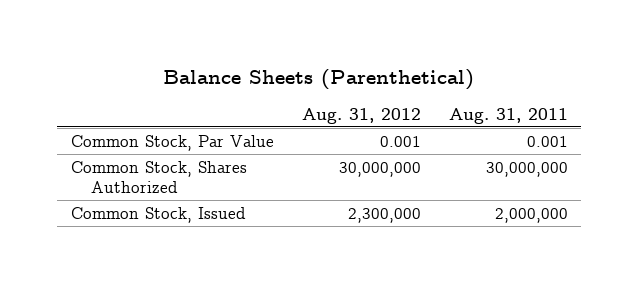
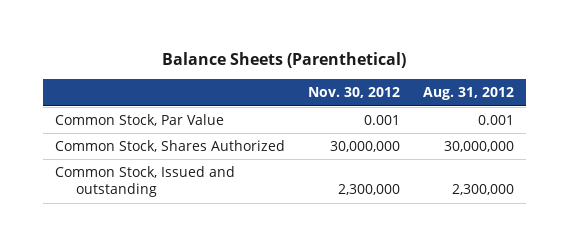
[448,107,568,124] Aug. 31, 2011 -> none
none -> [307,87,400,99] Nov. 30, 2012
[71,206,247,223] Common Stock, Issued -> [54,166,235,198] Common Stock, Issued and outstanding

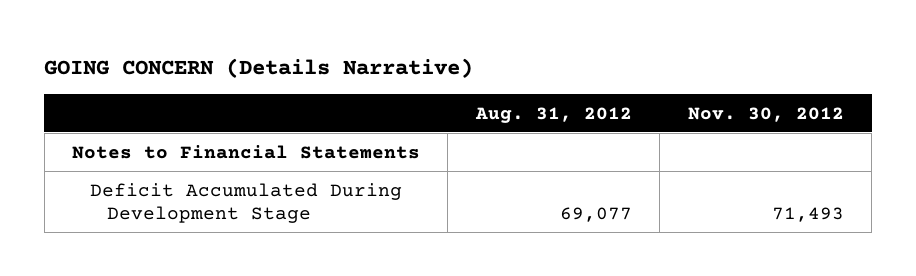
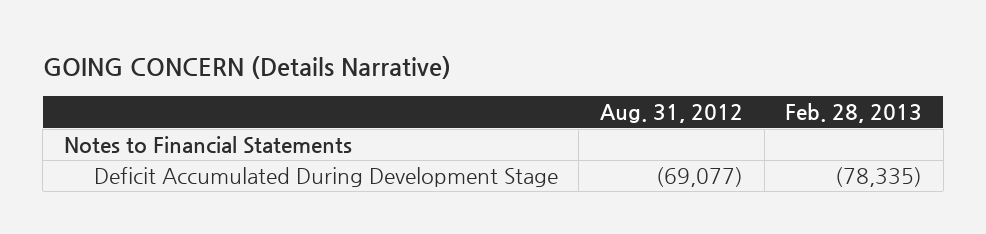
[687,106,844,122] Nov. 30, 2012 -> none
none -> [785,103,923,124] Feb. 28, 2013
[559,207,632,223] 69,077 -> [655,167,743,188] (69,077)

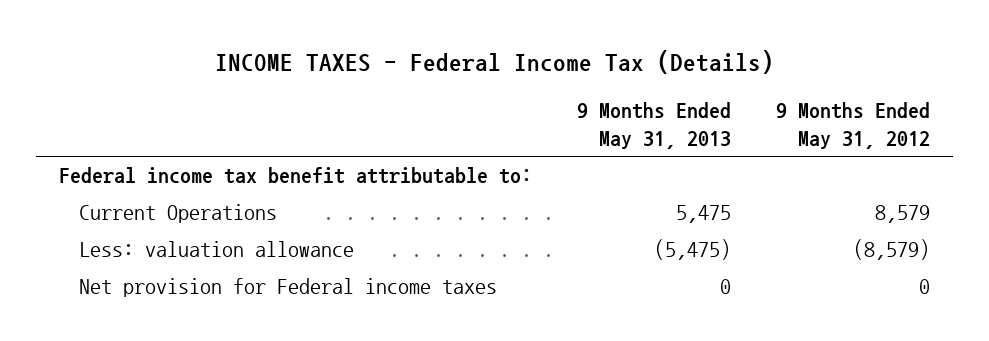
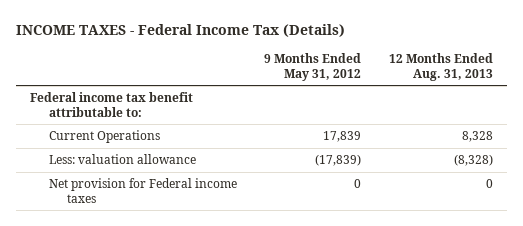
[577,102,732,150] 9 Months Ended May 31, 2013 -> none
none -> [389,52,494,81] 12 Months Ended Aug. 31, 2013
[875,205,931,224] 8,579 -> [323,131,362,143] 17,839
[853,239,931,261] (8,579) -> [315,154,362,167] (17,839)

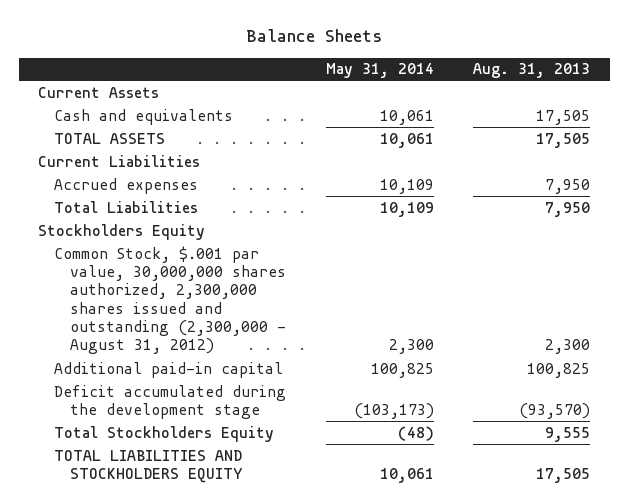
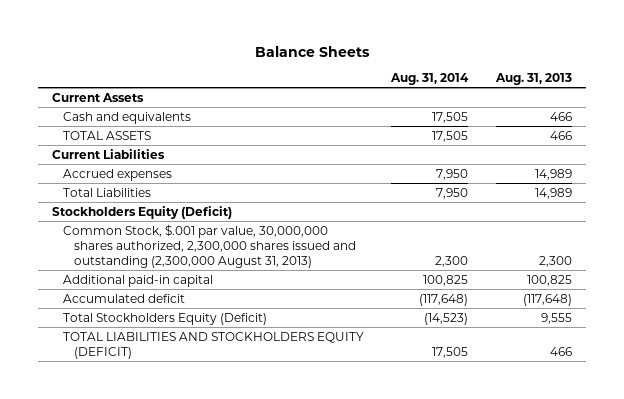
[325,63,434,79] May 31, 2014 -> none
none -> [390,73,470,86] Aug. 31, 2014
[536,109,591,125] 17,505 -> [550,111,573,121] 466
[536,132,591,148] 17,505 -> [550,130,573,140] 466
[545,178,591,194] 7,950 -> [535,168,573,180] 14,989
[545,201,591,217] 7,950 -> [535,187,573,199] 14,989
[38,223,206,240] Stockholders Equity -> [51,205,232,219] Stockholders Equity (Deficit)
[54,245,287,355] Common Stock, $.001 par value, 30,000,000 shares authorized, 2,300,000 shares issued and outstanding (2,300,000 - August 31, 2012) -> [62,223,356,268] Common Stock, $.001 par value, 30,000,000 shares authorized, 2,300,000 shares issued and outstanding (2,300,000 August 31, 2013)
[54,384,287,420] Deficit accumulated during the development stage -> [62,293,185,303] Accumulated deficit
[519,403,591,420] (93,570) -> [523,293,573,306] (117,648)
[54,425,275,442] Total Stockholders Equity -> [62,312,267,325] Total Stockholders Equity (Deficit)
[54,449,244,484] TOTAL LIABILITIES AND STOCKHOLDERS EQUITY -> [62,331,364,359] TOTAL LIABILITIES AND STOCKHOLDERS EQUITY (DEFICIT)
[536,468,591,484] 17,505 -> [550,346,573,356] 466

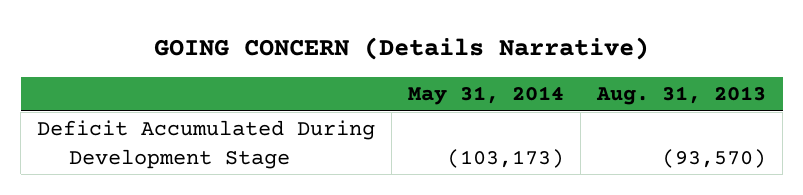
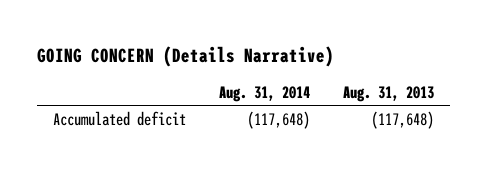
[408,86,565,106] May 31, 2014 -> none
none -> [218,85,310,102] Aug. 31, 2014
[37,120,376,169] Deficit Accumulated During Development Stage -> [53,110,187,126] Accumulated deficit
[662,148,767,168] (93,570) -> [370,110,434,129] (117,648)

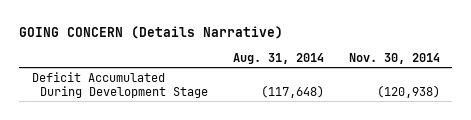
[342,85,434,102] Aug. 31, 2013 -> none
none -> [348,52,440,64] Nov. 30, 2014
[53,110,187,126] Accumulated deficit -> [31,71,208,99] Deficit Accumulated During Development Stage

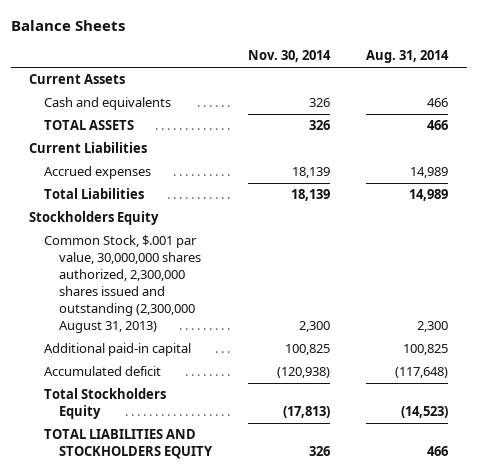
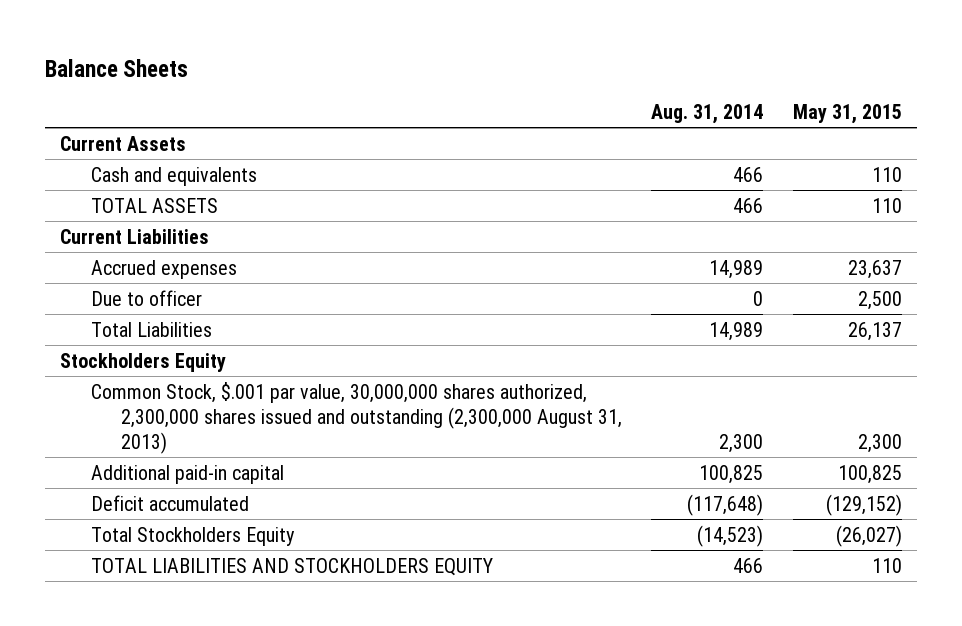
[248,50,332,63] Nov. 30, 2014 -> none
none -> [793,104,903,125] May 31, 2015
none -> [90,289,202,306] Due to officer
[43,366,161,377] Accumulated deficit -> [90,494,249,511] Deficit accumulated

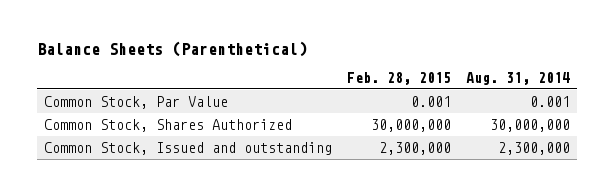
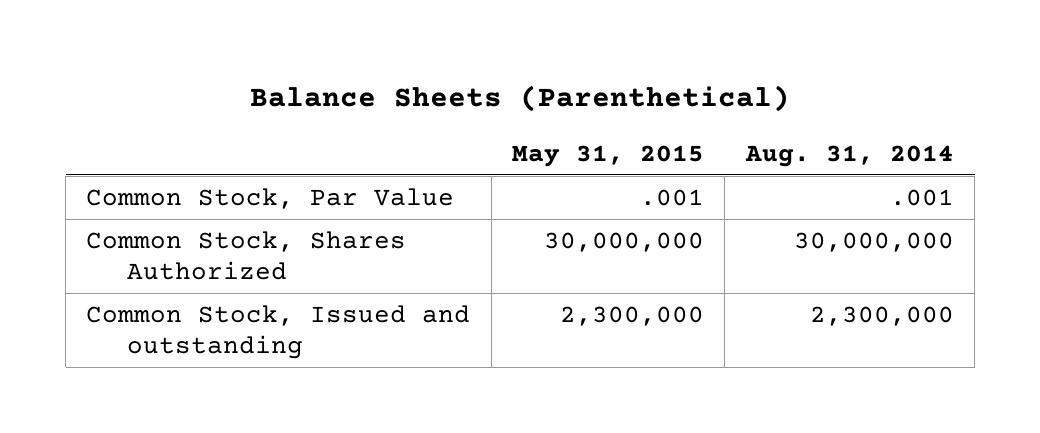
[346,71,451,85] Feb. 28, 2015 -> none
none -> [512,144,705,167] May 31, 2015
[529,95,570,107] 0.001 -> [889,189,954,207] .001

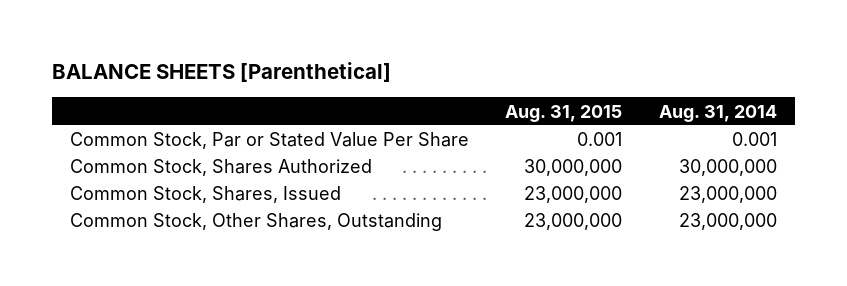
[250,84,791,112] Balance Sheets (Parenthetical) -> [51,62,391,83] BALANCE SHEETS [Parenthetical]
[512,144,705,167] May 31, 2015 -> none
none -> [505,104,623,122] Aug. 31, 2015
[86,188,455,210] Common Stock, Par Value -> [69,132,469,150] Common Stock, Par or Stated Value Per Share
[889,189,954,207] .001 -> [731,132,777,147] 0.001
[86,305,471,360] Common Stock, Issued and outstanding -> [69,186,341,204] Common Stock, Shares, Issued
[809,306,954,327] 2,300,000 -> [678,186,777,204] 23,000,000
none -> [69,213,442,232] Common Stock, Other Shares, Outstanding

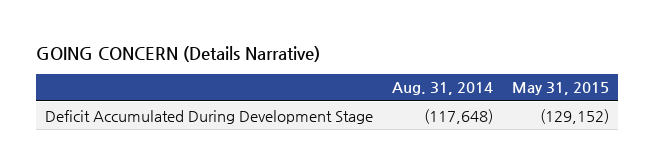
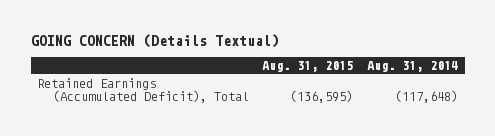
[35,45,320,62] GOING CONCERN (Details Narrative) -> [30,34,279,49] GOING CONCERN (Details Textual)
[511,82,609,96] May 31, 2015 -> none
none -> [262,60,354,72] Aug. 31, 2015
[45,109,374,124] Deficit Accumulated During Development Stage -> [37,78,249,104] Retained Earnings (Accumulated Deficit), Total

